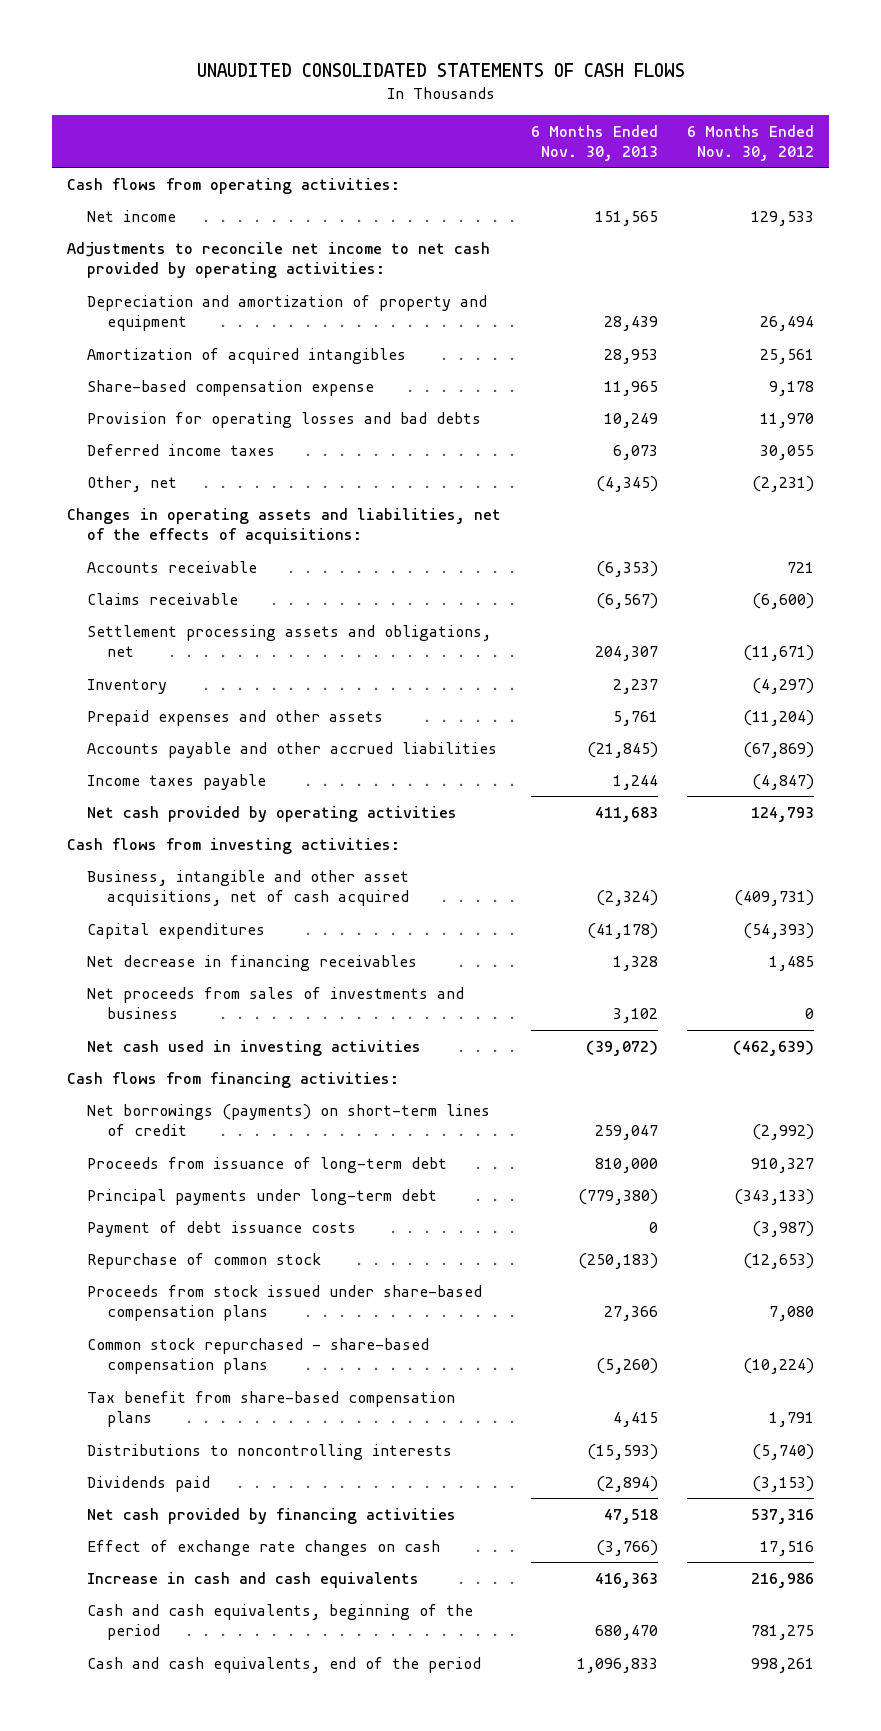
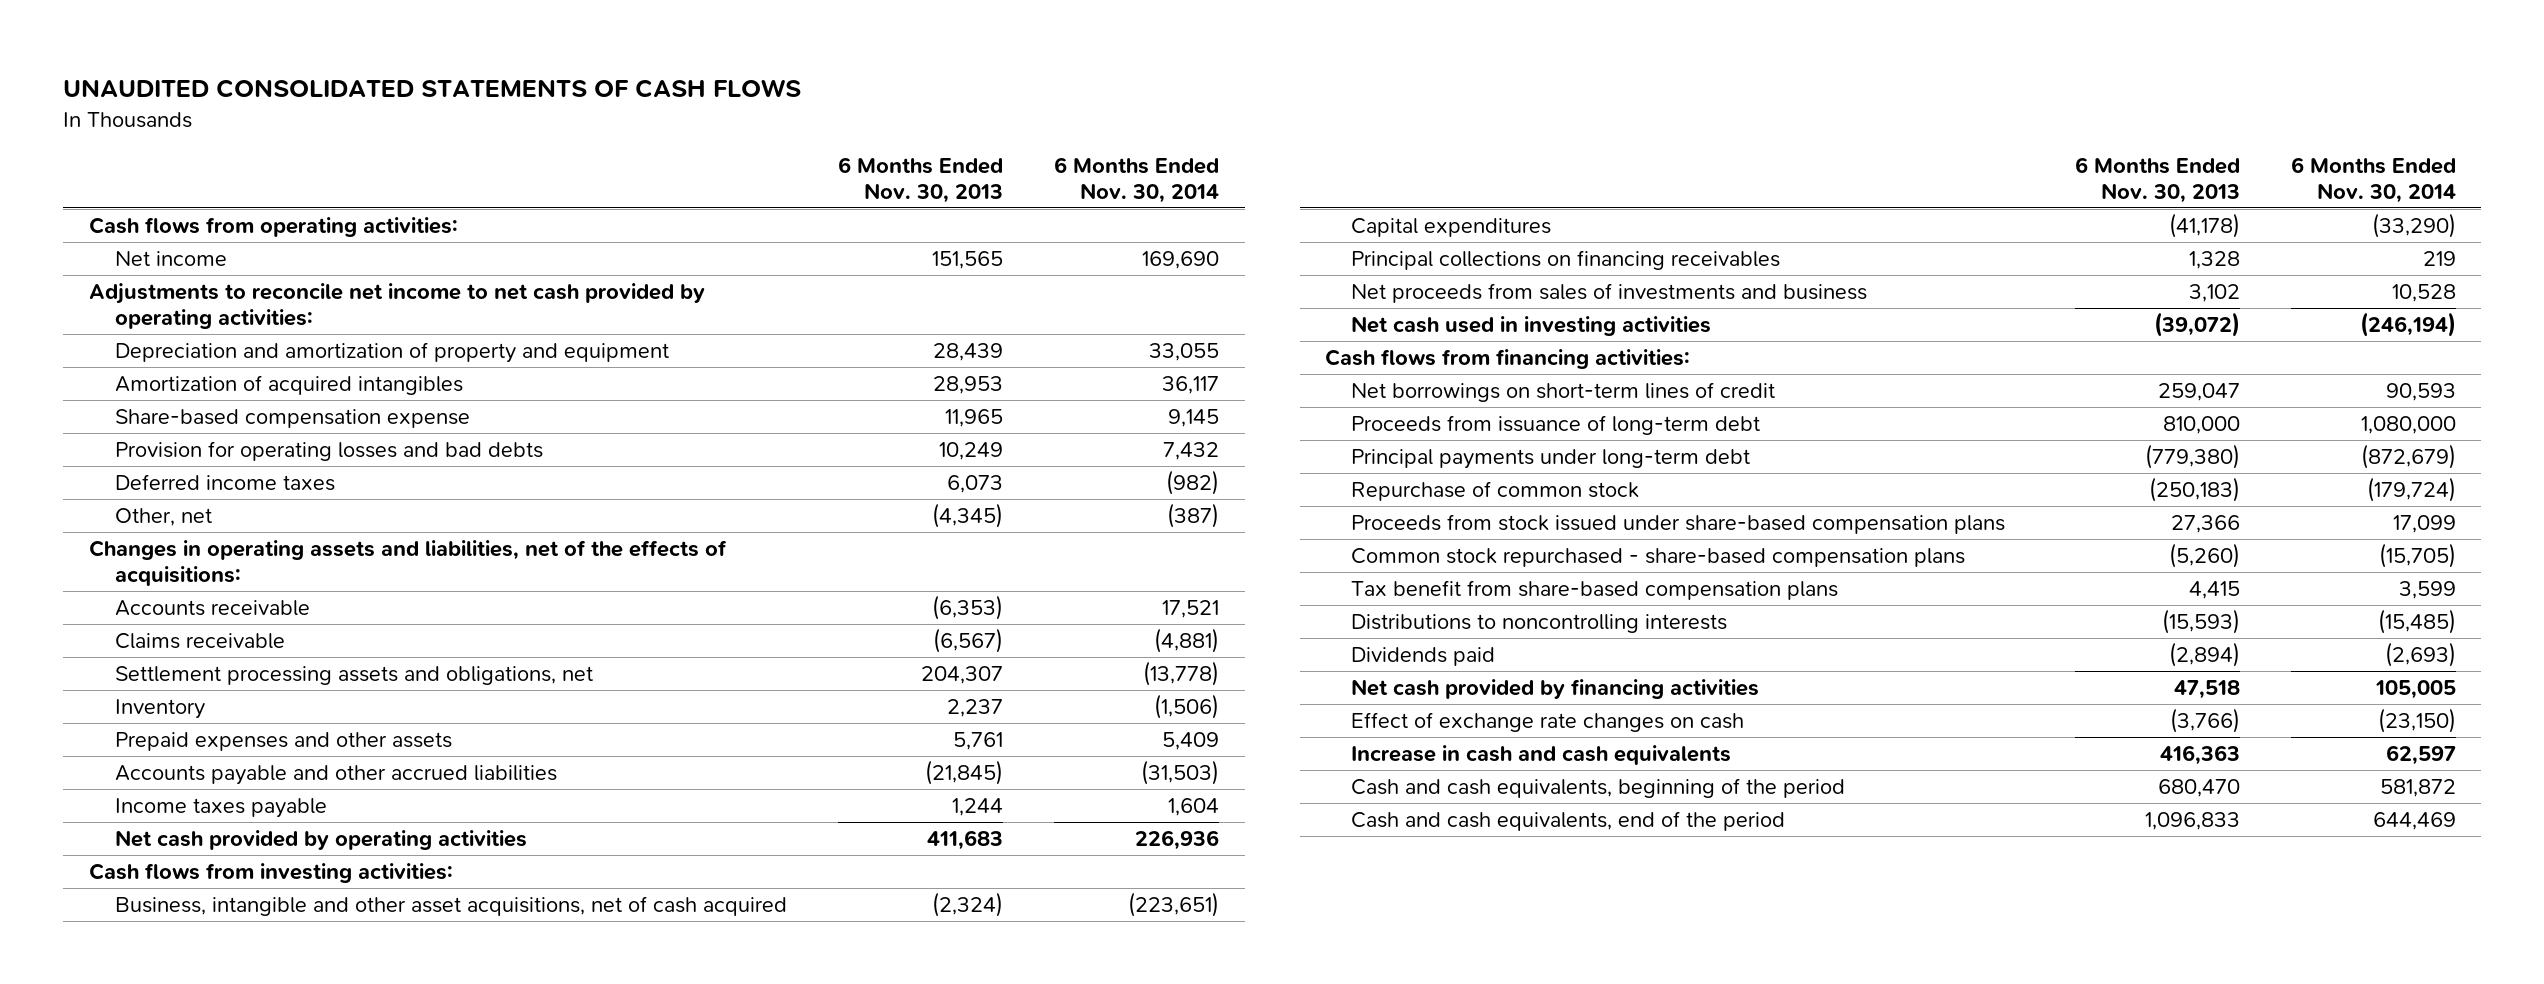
[687,124,815,161] 6 Months Ended Nov. 30, 2012 -> none
none -> [1054,156,1220,203] 6 Months Ended Nov. 30, 2014
[87,954,418,971] Net decrease in financing receivables -> [1351,250,1781,271] Principal collections on financing receivables
[87,1103,491,1136] Net borrowings (payments) on short-term lines of credit -> [1351,382,1776,403] Net borrowings on short-term lines of credit
[87,1220,357,1237] Payment of debt issuance costs -> none

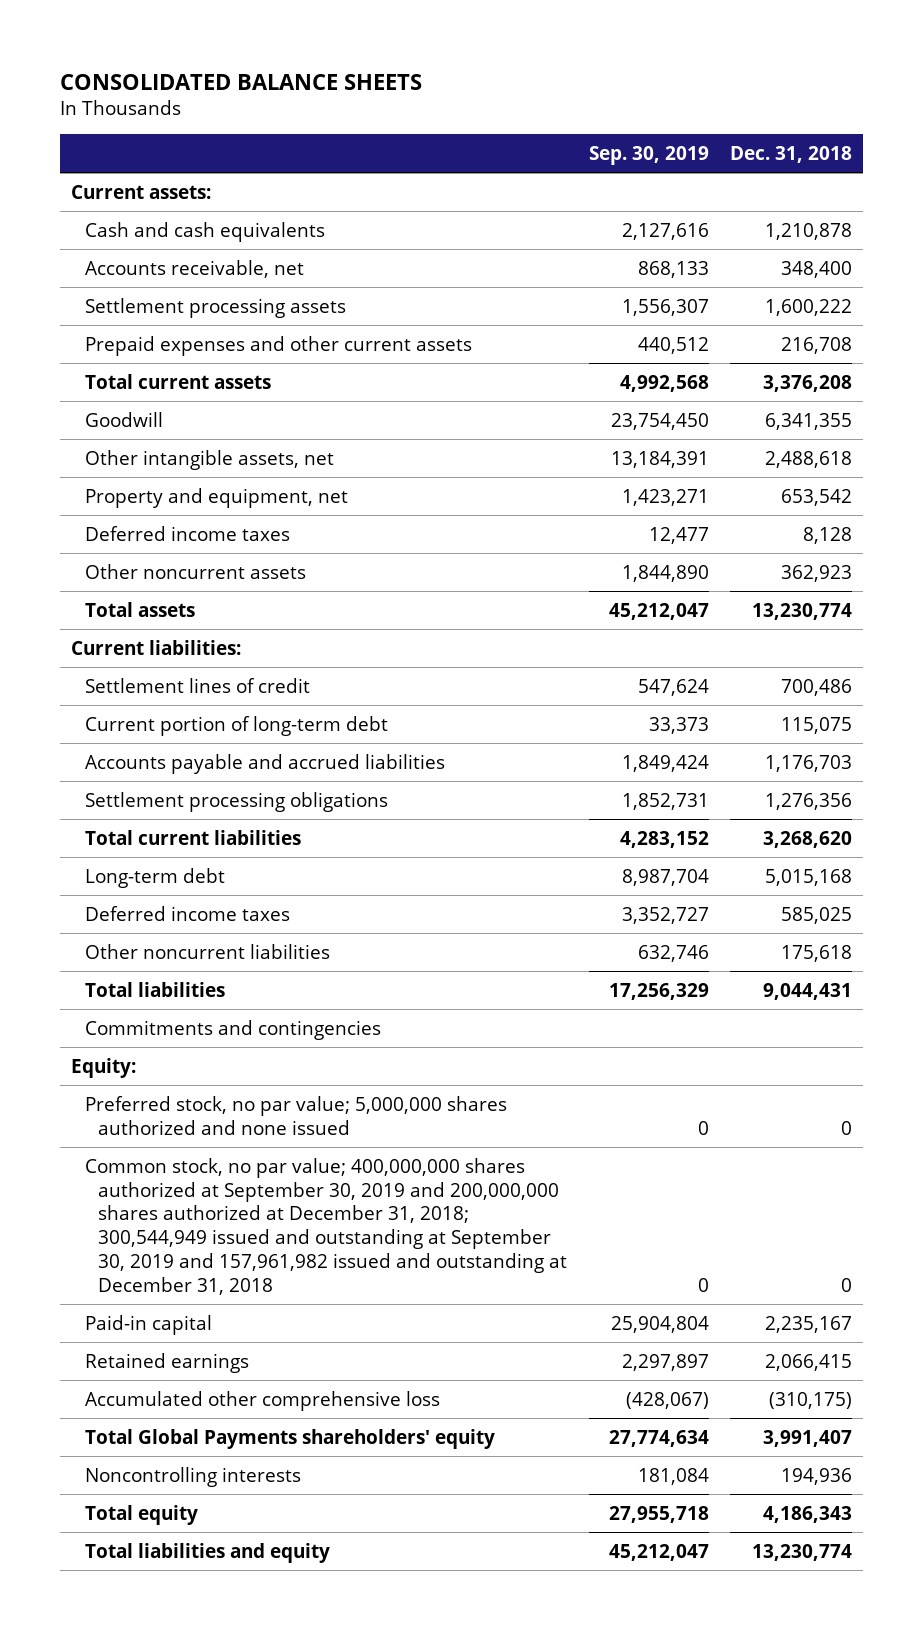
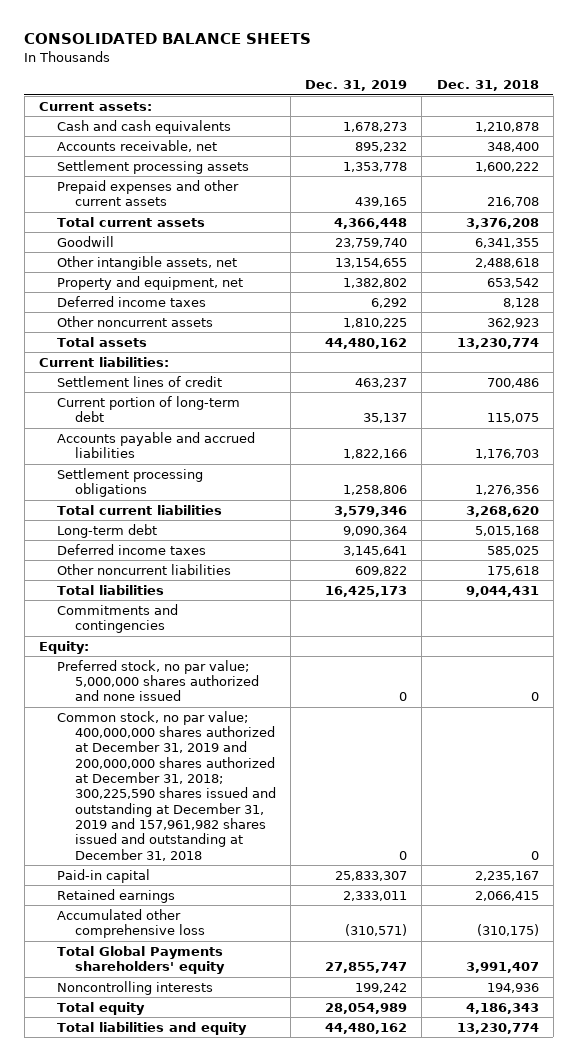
[588,146,709,166] Sep. 30, 2019 -> none
none -> [305,80,408,92] Dec. 31, 2019
[84,1157,568,1296] Common stock, no par value; 400,000,000 shares authorized at September 30, 2019 and 200,000,000 shares authorized at December 31, 2018; 300,544,949 issued and outstanding at September 30, 2019 and 157,961,982 issued and outstanding at December 31, 2018 -> [57,710,277,861] Common stock, no par value; 400,000,000 shares authorized at December 31, 2019 and 200,000,000 shares authorized at December 31, 2018; 300,225,590 shares issued and outstanding at December 31, 2019 and 157,961,982 shares issued and outstanding at December 31, 2018

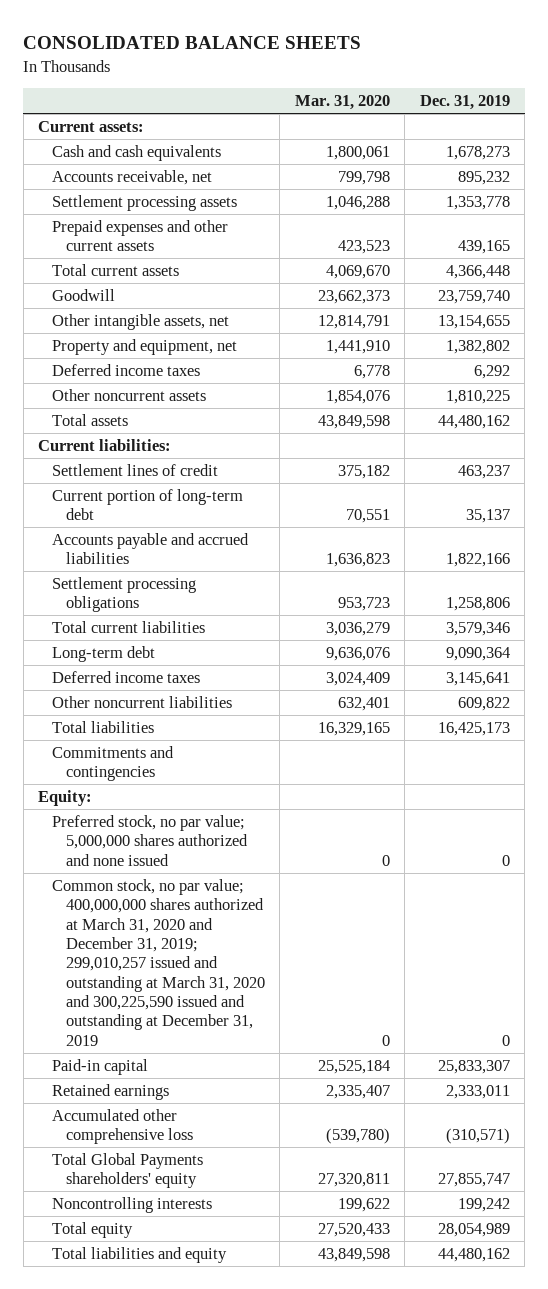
[436,80,539,92] Dec. 31, 2018 -> none
none -> [294,95,390,111] Mar. 31, 2020
[57,710,277,861] Common stock, no par value; 400,000,000 shares authorized at December 31, 2019 and 200,000,000 shares authorized at December 31, 2018; 300,225,590 shares issued and outstanding at December 31, 2019 and 157,961,982 shares issued and outstanding at December 31, 2018 -> [52,878,265,1046] Common stock, no par value; 400,000,000 shares authorized at March 31, 2020 and December 31, 2019; 299,010,257 issued and outstanding at March 31, 2020 and 300,225,590 issued and outstanding at December 31, 2019

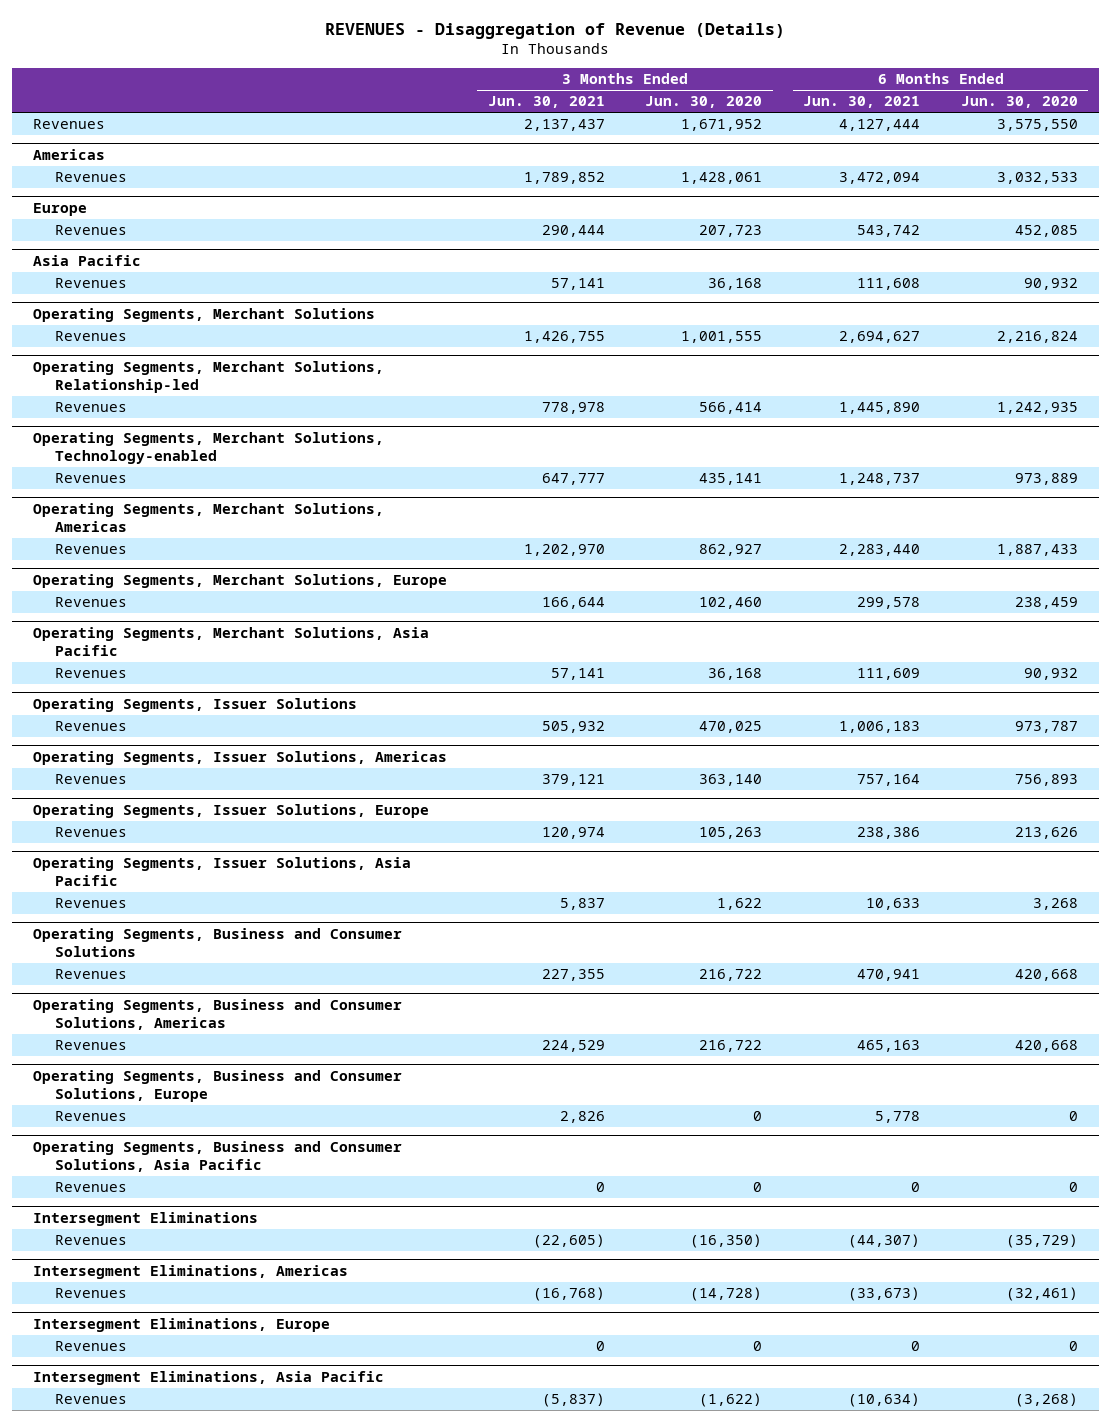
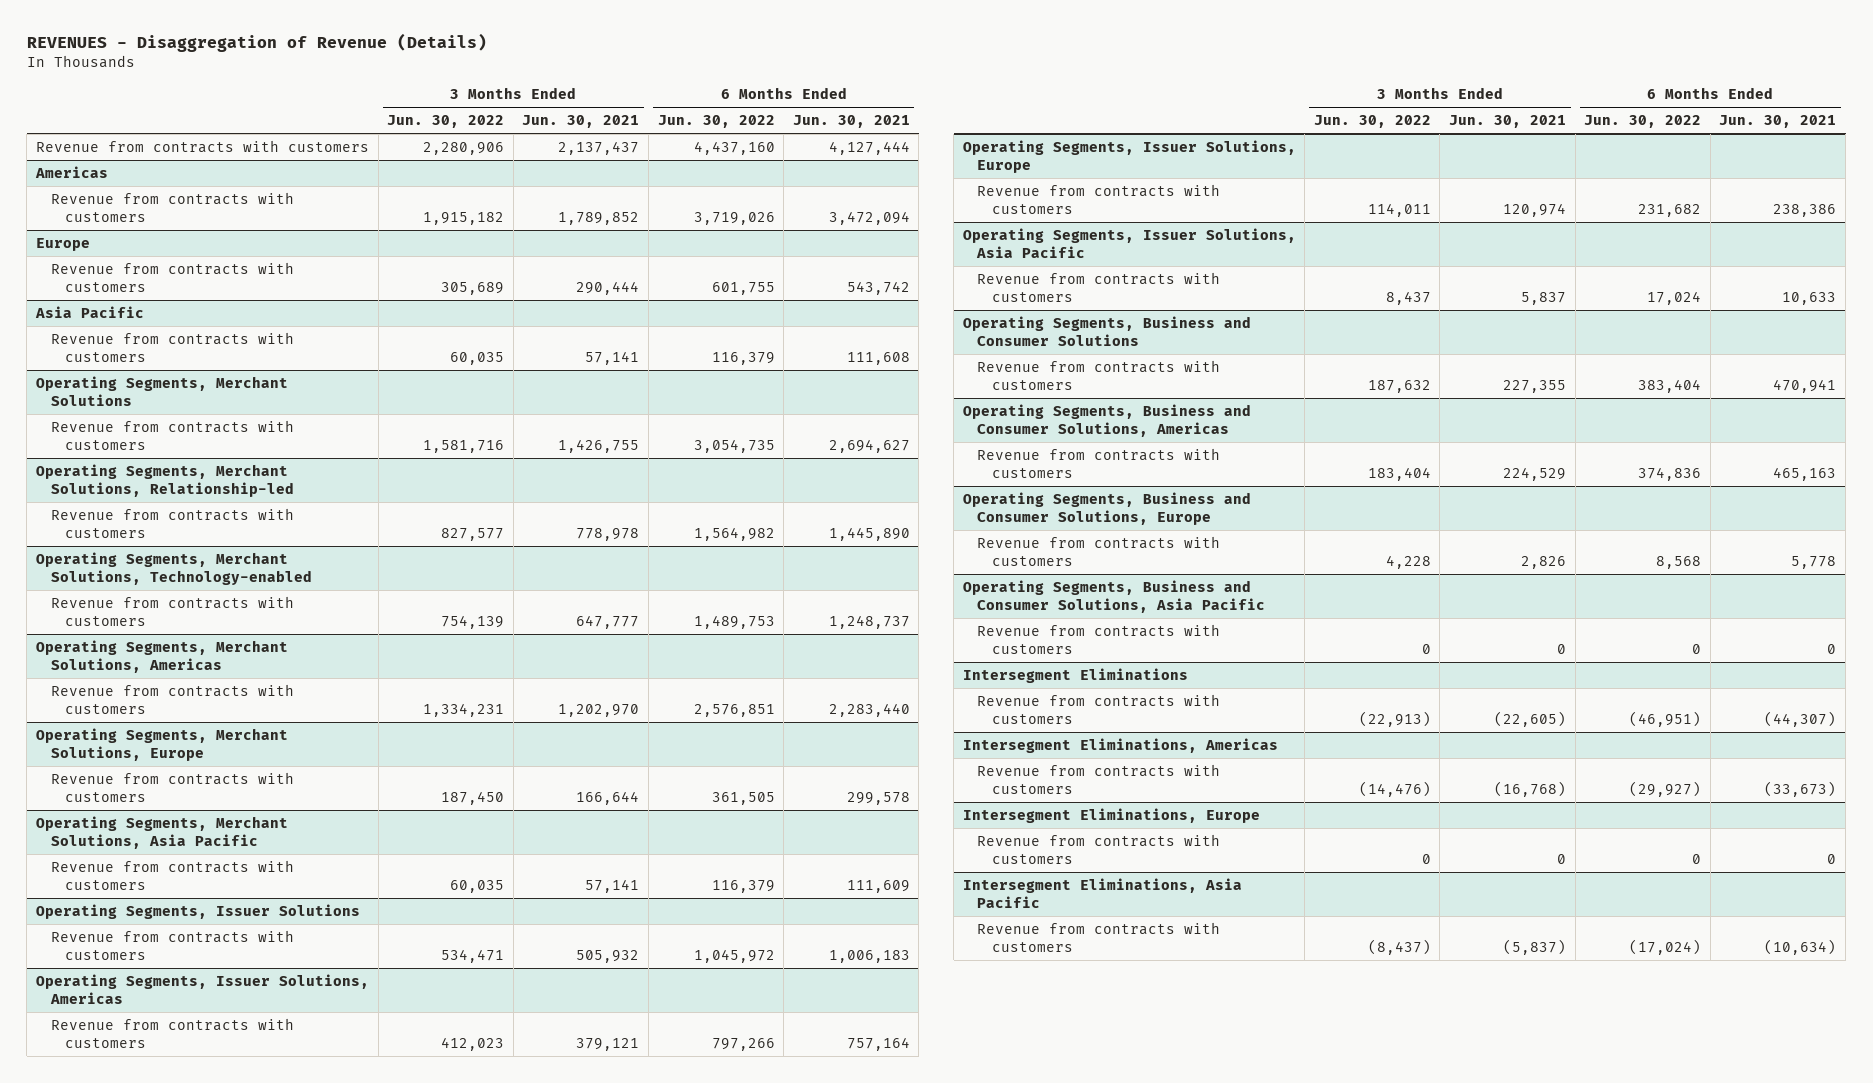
[645,96,763,109] Jun. 30, 2020 -> none
[961,96,1079,109] Jun. 30, 2020 -> none
none -> [387,114,505,128] Jun. 30, 2022
none -> [657,114,775,128] Jun. 30, 2022
[32,119,105,130] Revenues -> [36,139,370,153] Revenue from contracts with customers
[55,172,128,183] Revenues -> [50,191,294,222] Revenue from contracts with customers
[55,225,128,236] Revenues -> [50,261,294,292] Revenue from contracts with customers
[55,278,128,289] Revenues -> [50,331,294,362] Revenue from contracts with customers
[55,331,128,342] Revenues -> [50,419,294,450] Revenue from contracts with customers
[55,402,128,413] Revenues -> [50,507,294,538] Revenue from contracts with customers
[55,473,128,484] Revenues -> [50,595,294,626] Revenue from contracts with customers
[55,544,128,555] Revenues -> [50,683,294,714] Revenue from contracts with customers
[55,597,128,608] Revenues -> [50,771,294,802] Revenue from contracts with customers
[55,668,128,679] Revenues -> [50,859,294,890] Revenue from contracts with customers
[55,721,128,732] Revenues -> [50,929,294,960] Revenue from contracts with customers
[55,774,128,785] Revenues -> [50,1017,294,1048] Revenue from contracts with customers
[55,827,128,838] Revenues -> [977,183,1221,214] Revenue from contracts with customers
[55,898,128,909] Revenues -> [977,271,1221,302] Revenue from contracts with customers
[55,969,128,980] Revenues -> [977,359,1221,390] Revenue from contracts with customers
[55,1040,128,1051] Revenues -> [977,447,1221,478] Revenue from contracts with customers
[55,1111,128,1122] Revenues -> [977,535,1221,566] Revenue from contracts with customers
[55,1182,128,1193] Revenues -> [977,623,1221,654] Revenue from contracts with customers
[55,1235,128,1246] Revenues -> [977,693,1221,724] Revenue from contracts with customers
[55,1288,128,1299] Revenues -> [977,763,1221,794] Revenue from contracts with customers
[55,1341,128,1352] Revenues -> [977,833,1221,864] Revenue from contracts with customers
[55,1394,128,1405] Revenues -> [977,921,1221,952] Revenue from contracts with customers

